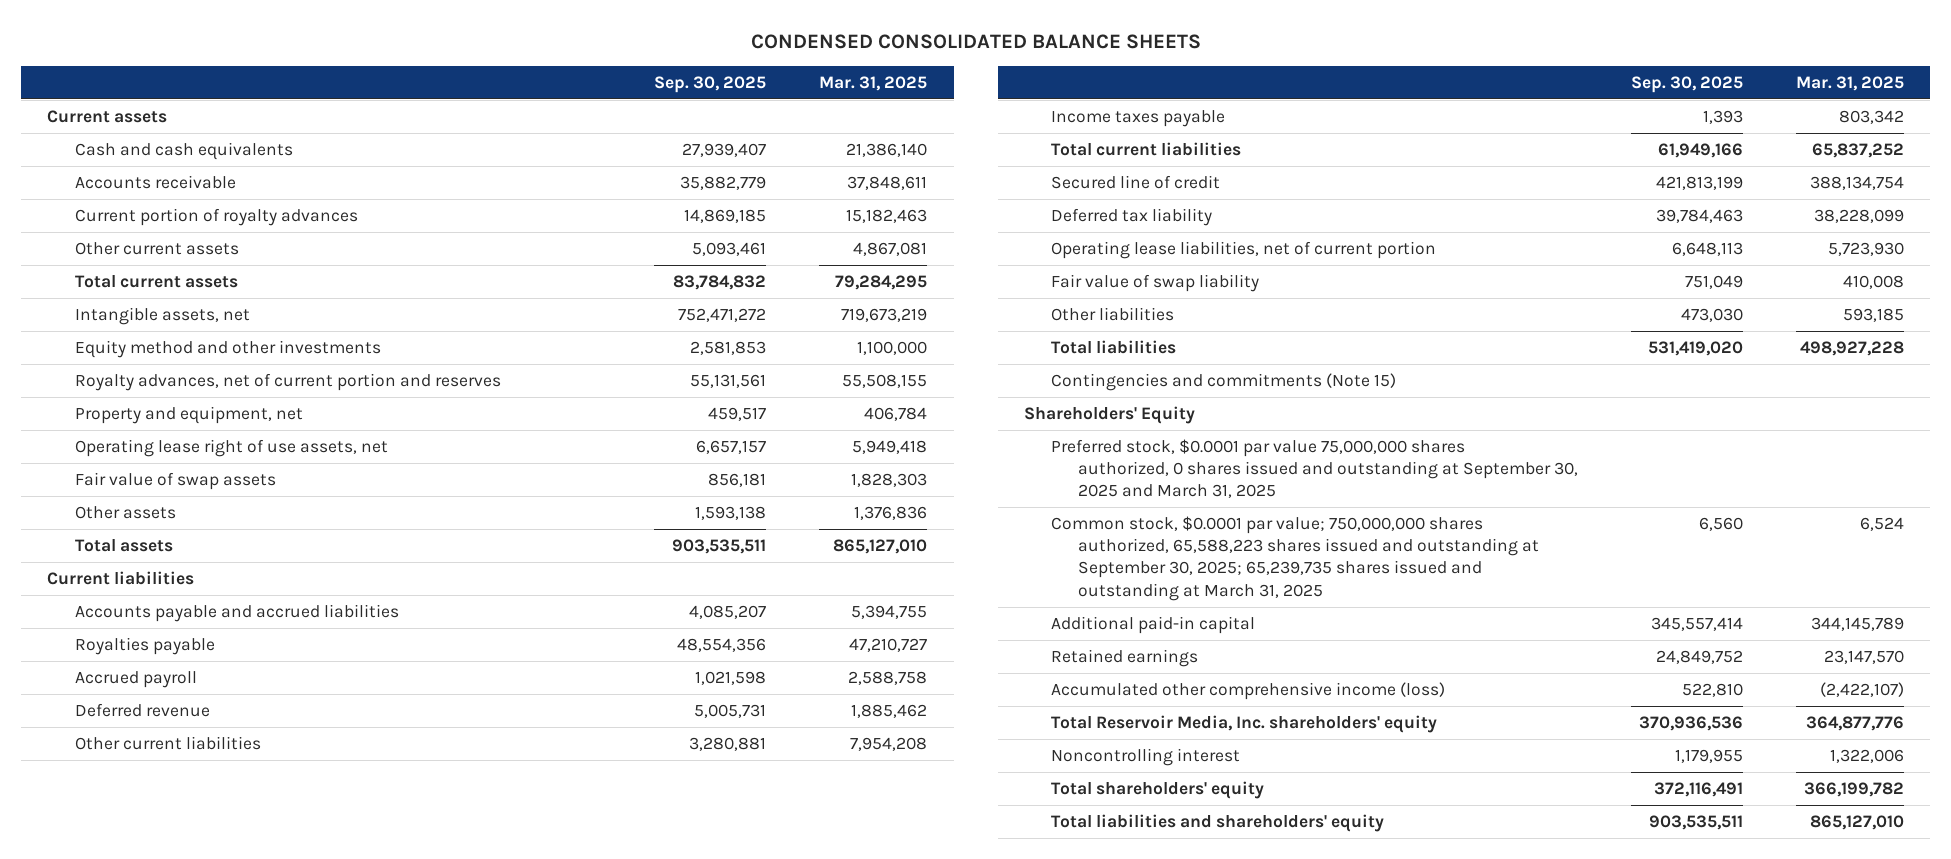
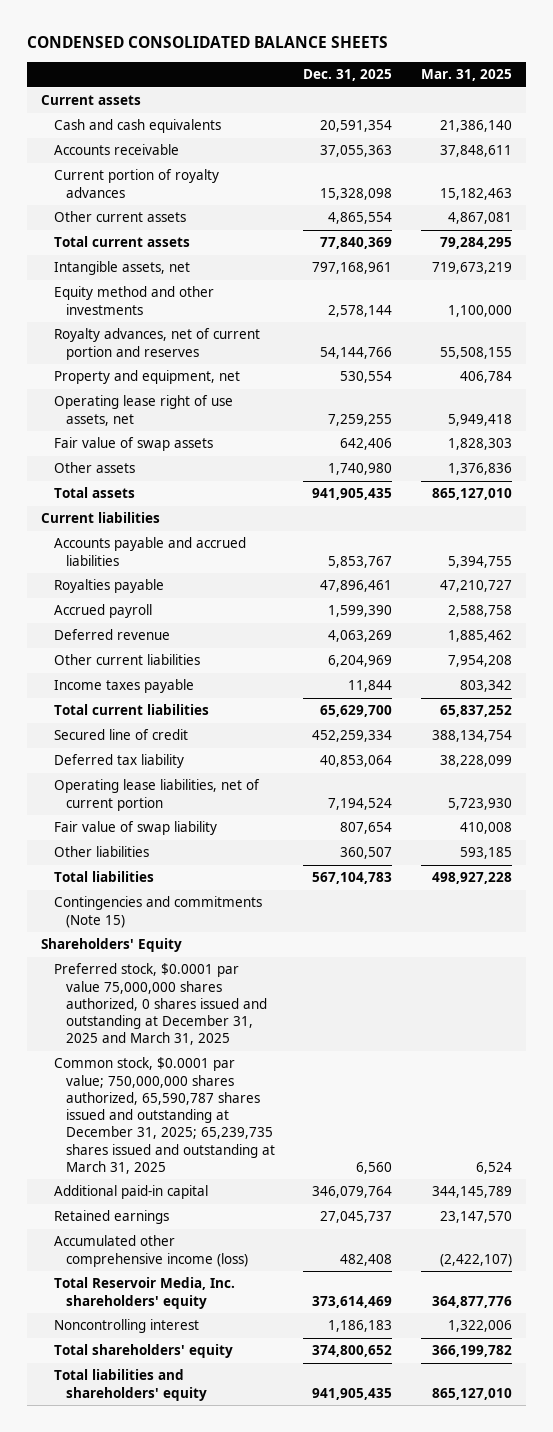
[654,75,767,93] Sep. 30, 2025 -> none
none -> [303,68,393,81] Dec. 31, 2025
[1051,438,1579,499] Preferred stock, $0.0001 par value 75,000,000 shares authorized, 0 shares issued and outstanding at September 30, 2025 and March 31, 2025 -> [53,963,267,1046] Preferred stock, $0.0001 par value 75,000,000 shares authorized, 0 shares issued and outstanding at December 31, 2025 and March 31, 2025
[1051,515,1540,601] Common stock, $0.0001 par value; 750,000,000 shares authorized, 65,588,223 shares issued and outstanding at September 30, 2025; 65,239,735 shares issued and outstanding at March 31, 2025 -> [53,1057,275,1174] Common stock, $0.0001 par value; 750,000,000 shares authorized, 65,590,787 shares issued and outstanding at December 31, 2025; 65,239,735 shares issued and outstanding at March 31, 2025

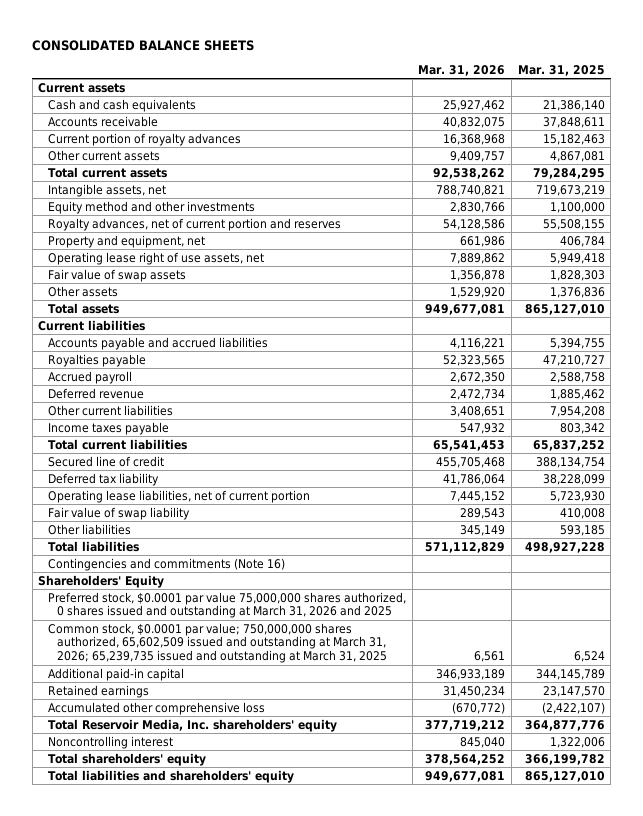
[27,36,389,49] CONDENSED CONSOLIDATED BALANCE SHEETS -> [32,39,255,51] CONSOLIDATED BALANCE SHEETS
[303,68,393,81] Dec. 31, 2025 -> none
none -> [418,64,506,76] Mar. 31, 2026
[53,896,262,928] Contingencies and commitments (Note 15) -> [47,557,285,571] Contingencies and commitments (Note 16)
[53,963,267,1046] Preferred stock, $0.0001 par value 75,000,000 shares authorized, 0 shares issued and outstanding at December 31, 2025 and March 31, 2025 -> [47,591,406,619] Preferred stock, $0.0001 par value 75,000,000 shares authorized, 0 shares issued and outstanding at March 31, 2026 and 2025
[53,1057,275,1174] Common stock, $0.0001 par value; 750,000,000 shares authorized, 65,590,787 shares issued and outstanding at December 31, 2025; 65,239,735 shares issued and outstanding at March 31, 2025 -> [47,622,388,664] Common stock, $0.0001 par value; 750,000,000 shares authorized, 65,602,509 issued and outstanding at March 31, 2026; 65,239,735 issued and outstanding at March 31, 2025
[53,1235,248,1267] Accumulated other comprehensive income (loss) -> [47,701,265,715] Accumulated other comprehensive loss

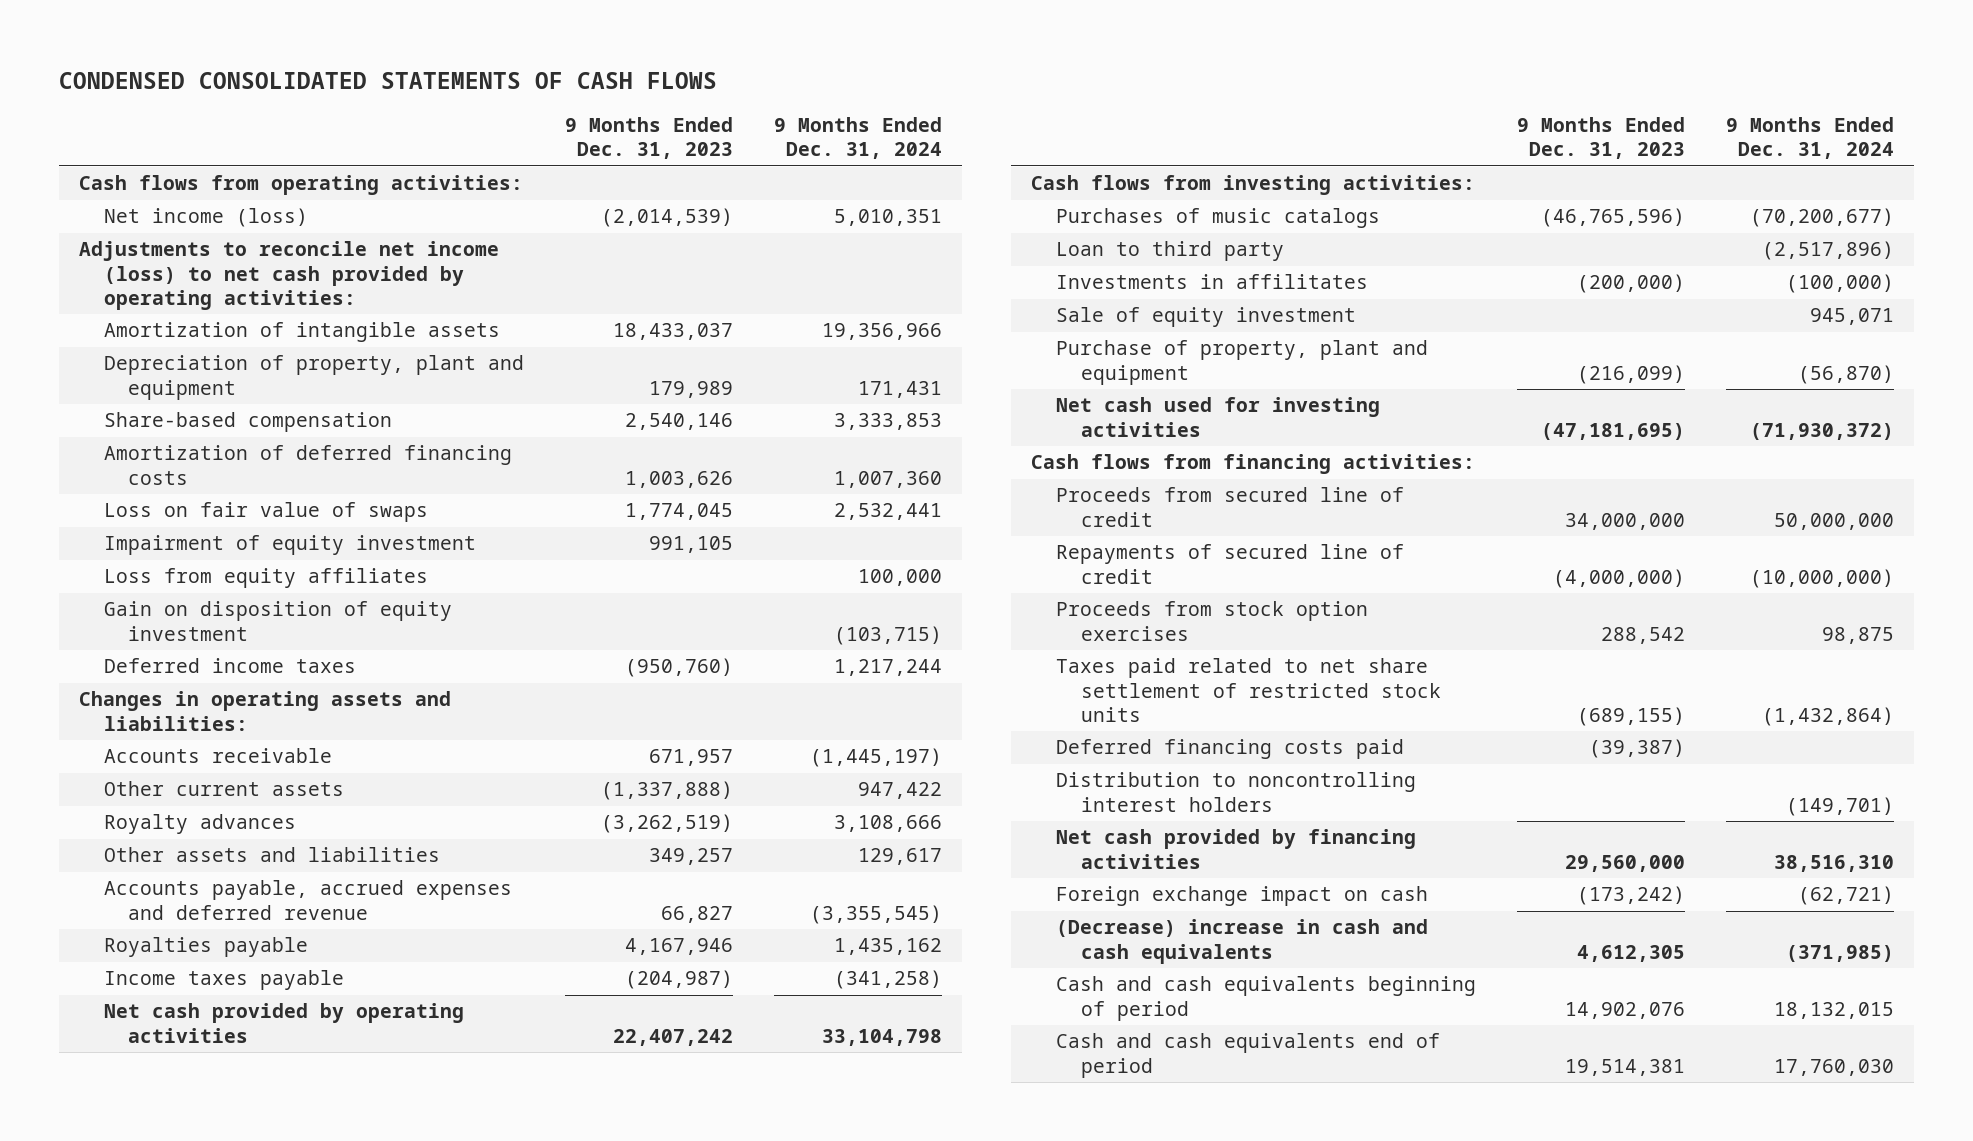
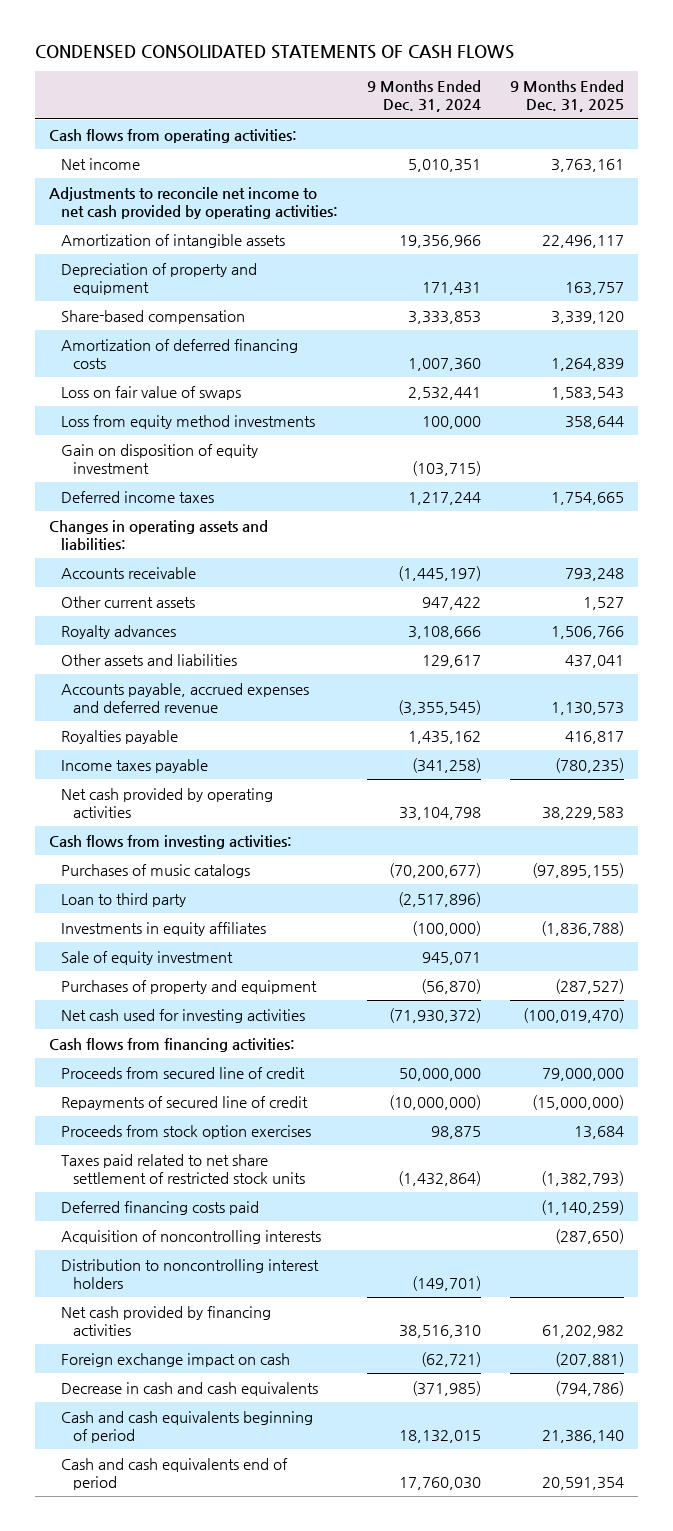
[564,117,733,160] 9 Months Ended Dec. 31, 2023 -> none
none -> [509,79,624,113] 9 Months Ended Dec. 31, 2025
[103,208,308,228] Net income (loss) -> [61,157,141,170] Net income
[79,241,500,311] Adjustments to reconcile net income (loss) to net cash provided by operating activities: -> [49,186,339,219] Adjustments to reconcile net income to net cash provided by operating activities:
[103,355,524,400] Depreciation of property, plant and equipment -> [61,262,258,295] Depreciation of property and equipment
[103,535,476,556] Impairment of equity investment -> none
[103,568,428,589] Loss from equity affiliates -> [61,414,316,429] Loss from equity method investments
[1055,274,1368,290] Investments in affilitates -> none
none -> [61,921,267,936] Investments in equity affiliates
[1055,340,1428,385] Purchase of property, plant and equipment -> [61,979,318,994] Purchases of property and equipment
none -> [61,1229,322,1244] Acquisition of noncontrolling interests
[1055,919,1428,964] (Decrease) increase in cash and cash equivalents -> [61,1381,319,1396] Decrease in cash and cash equivalents

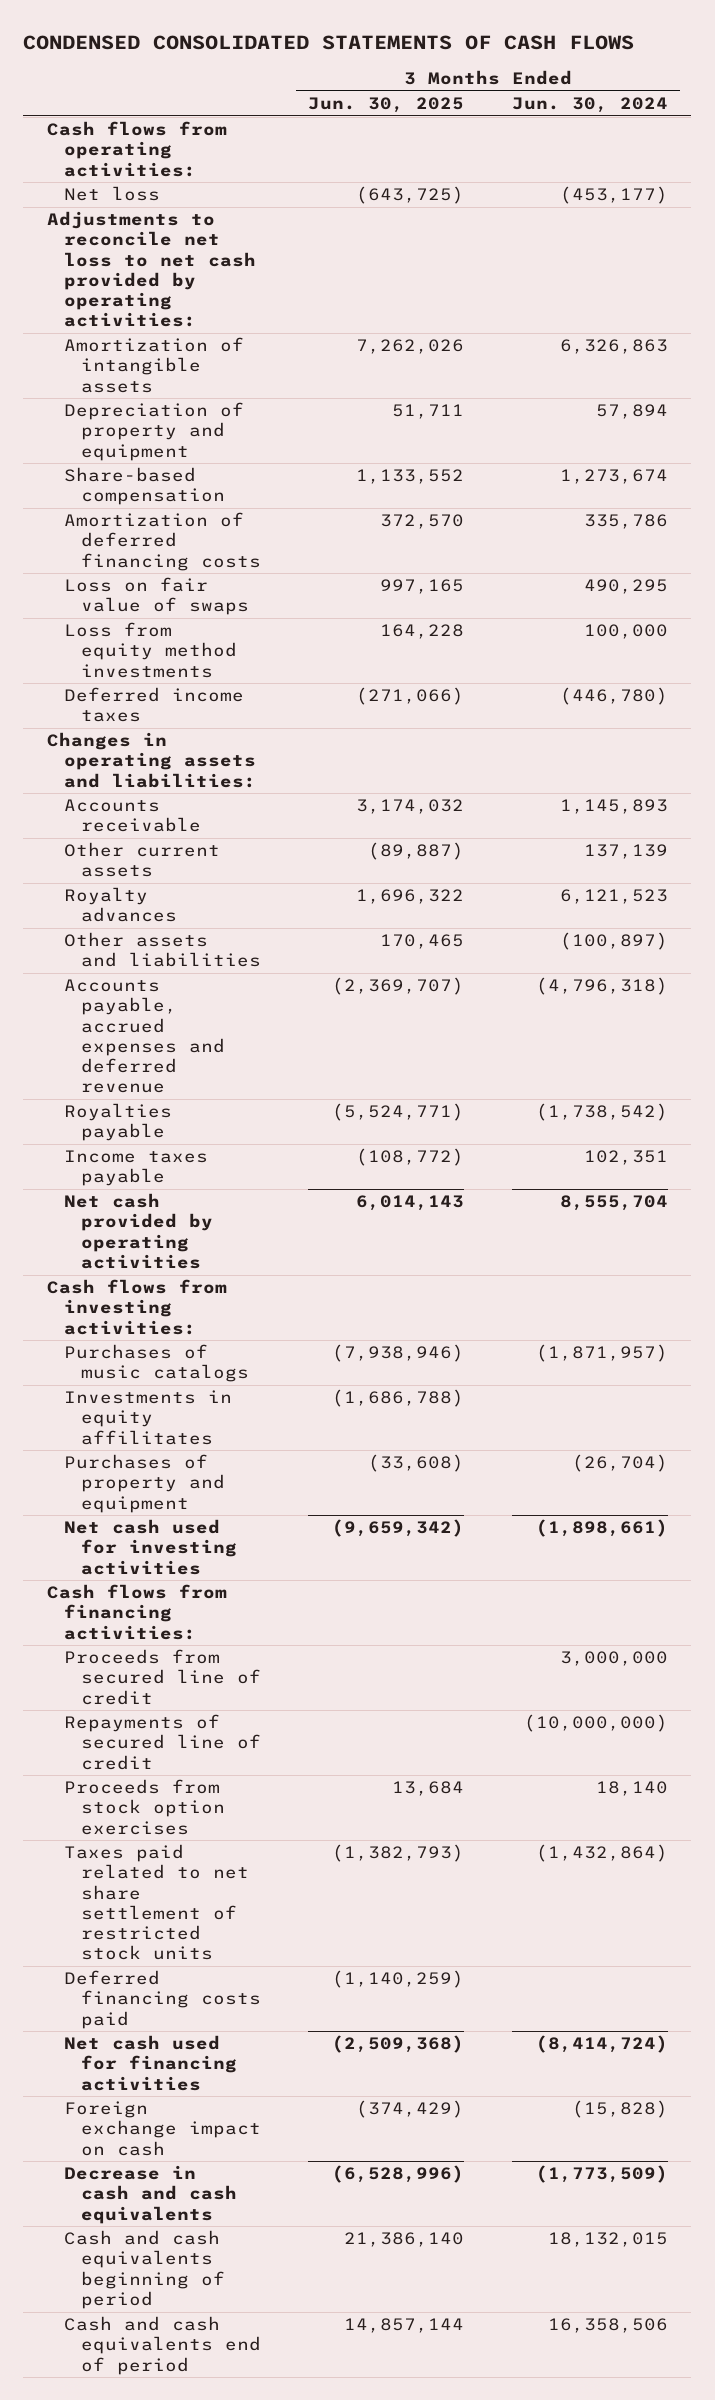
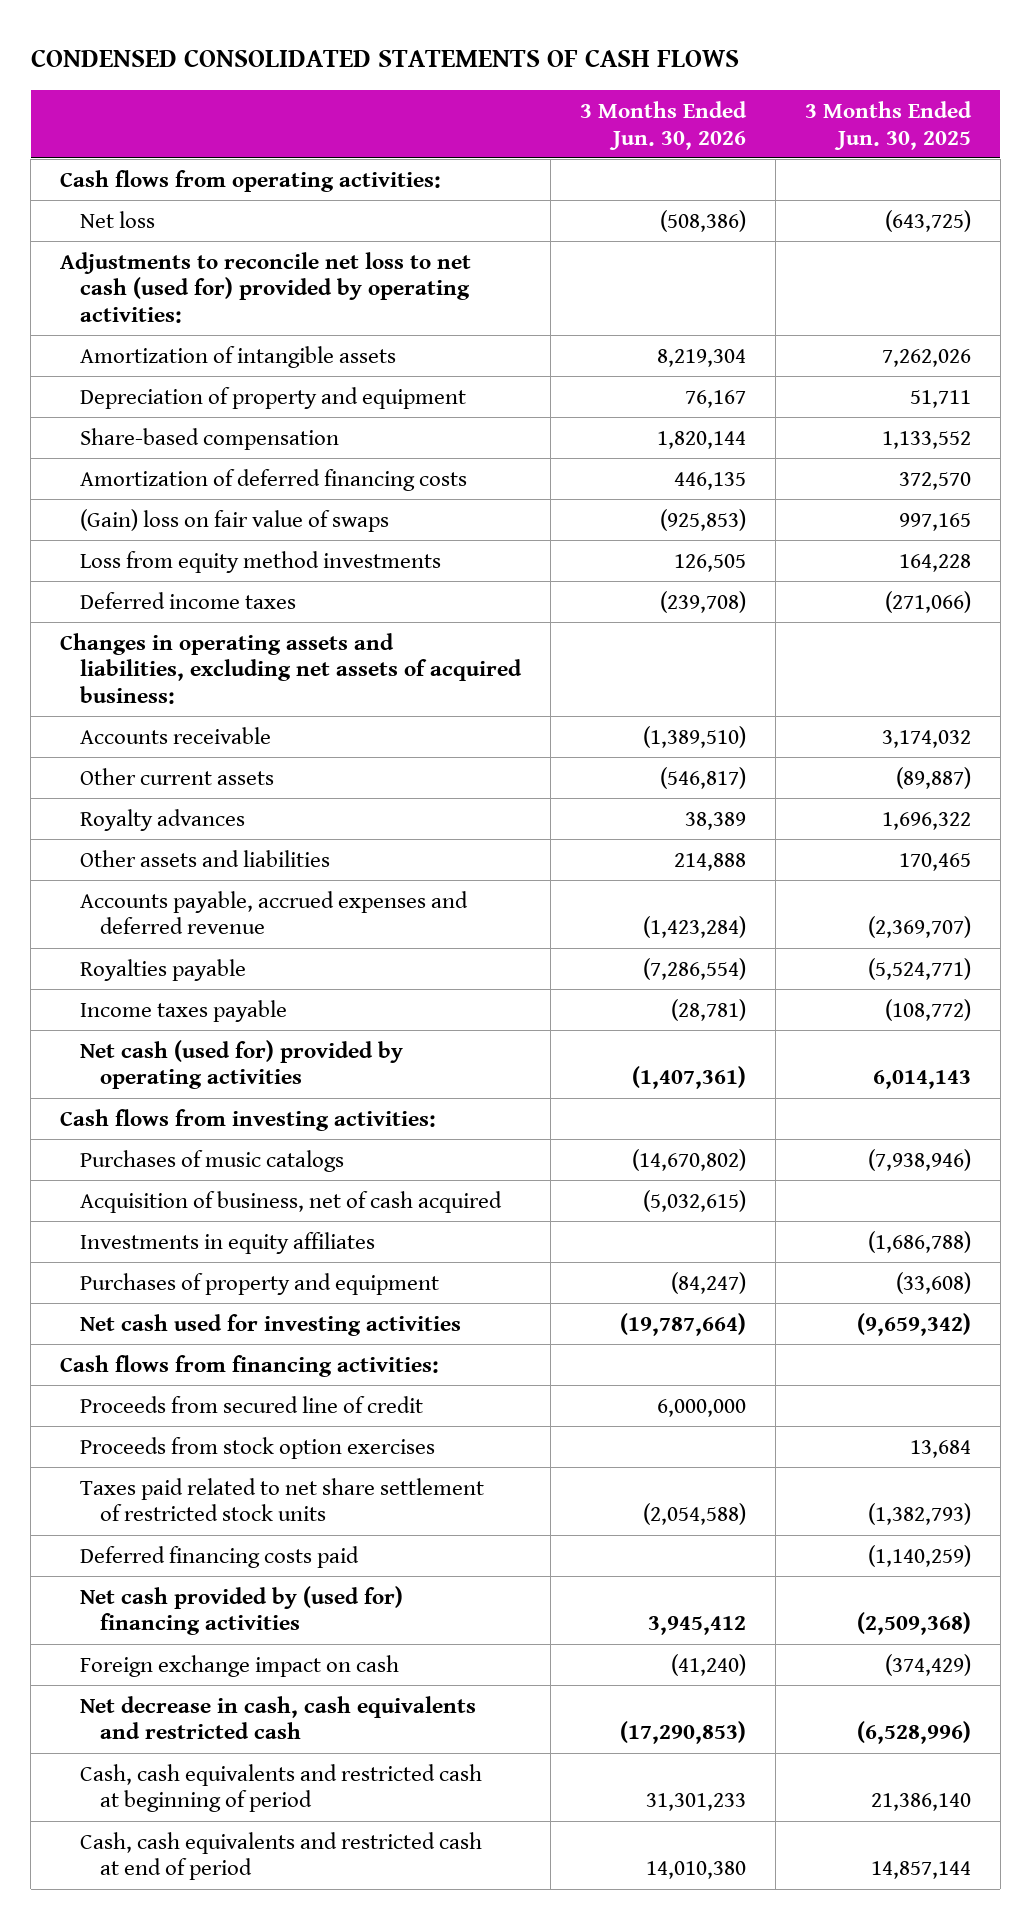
[511,97,668,114] Jun. 30, 2024 -> none
none -> [580,100,748,150] 3 Months Ended Jun. 30, 2026
[47,211,257,328] Adjustments to reconcile net loss to net cash provided by operating activities: -> [60,251,472,324] Adjustments to reconcile net loss to net cash (used for) provided by operating activities:
[64,577,249,616] Loss on fair value of swaps -> [80,508,390,532] (Gain) loss on fair value of swaps
[47,732,257,788] Changes in operating assets and liabilities: -> [60,632,523,705] Changes in operating assets and liabilities, excluding net assets of acquired business:
[64,1193,213,1269] Net cash provided by operating activities -> [80,1039,404,1090] Net cash (used for) provided by operating activities
none -> [80,1190,503,1213] Acquisition of business, net of cash acquired
[64,1390,233,1445] Investments in equity affilitates -> [80,1231,376,1254] Investments in equity affiliates
[64,1714,261,1770] Repayments of secured line of credit -> none
[64,2035,237,2091] Net cash used for financing activities -> [80,1585,404,1636] Net cash provided by (used for) financing activities
[64,2165,237,2224] Decrease in cash and cash equivalents -> [80,1695,477,1740] Net decrease in cash, cash equivalents and restricted cash
[64,2230,225,2309] Cash and cash equivalents beginning of period -> [80,1763,483,1813] Cash, cash equivalents and restricted cash at beginning of period
[64,2316,261,2375] Cash and cash equivalents end of period -> [80,1831,483,1881] Cash, cash equivalents and restricted cash at end of period

